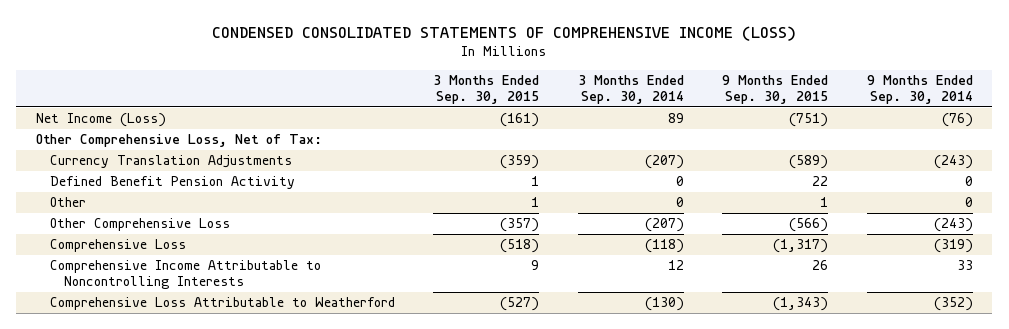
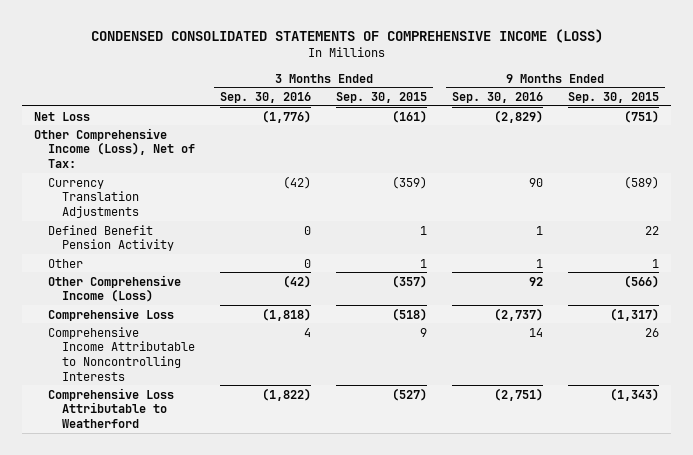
[577,74,684,105] 3 Months Ended Sep. 30, 2014 -> none
[867,74,974,105] 9 Months Ended Sep. 30, 2014 -> none
none -> [220,91,312,103] Sep. 30, 2016
none -> [451,91,543,103] Sep. 30, 2016
[35,113,166,128] Net Income (Loss) -> [34,111,91,121] Net Loss
[35,134,322,148] Other Comprehensive Loss, Net of Tax: -> [34,127,196,169] Other Comprehensive Income (Loss), Net of Tax:
[49,218,230,232] Other Comprehensive Loss -> [48,274,182,303] Other Comprehensive Income (Loss)

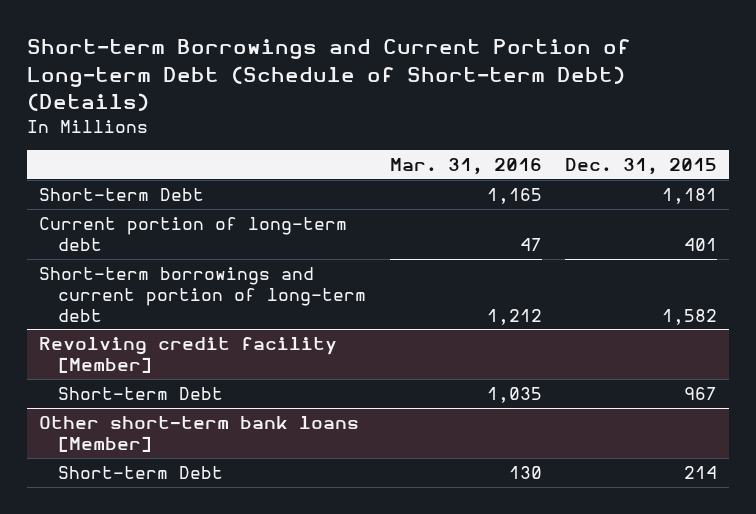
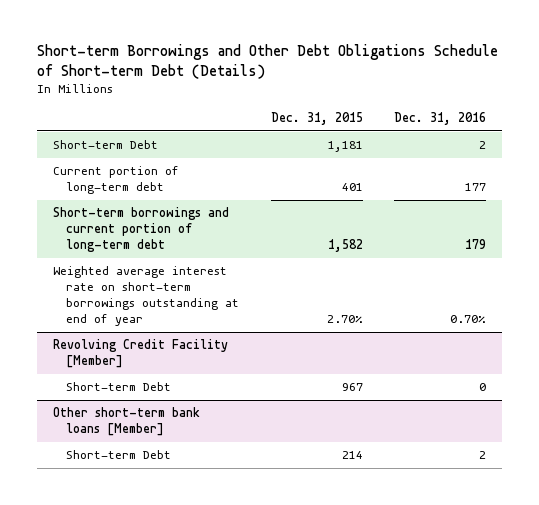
[27,39,632,111] Short-term Borrowings and Current Portion of Long-term Debt (Schedule of Short-term Debt) (Details) -> [36,44,498,79] Short-term Borrowings and Other Debt Obligations Schedule of Short-term Debt (Details)
[389,158,542,176] Mar. 31, 2016 -> none
none -> [394,112,487,126] Dec. 31, 2016
none -> [52,266,240,327] Weighted average interest rate on short-term borrowings outstanding at end of year
[38,337,337,373] Revolving credit facility [Member] -> [52,339,228,369] Revolving Credit Facility [Member]

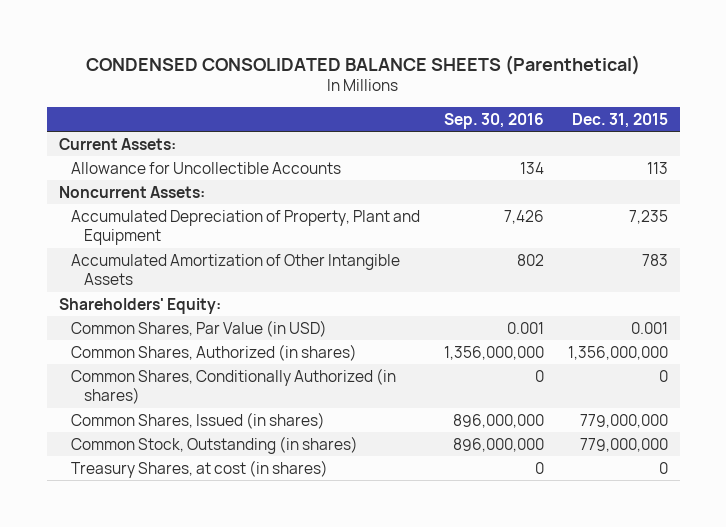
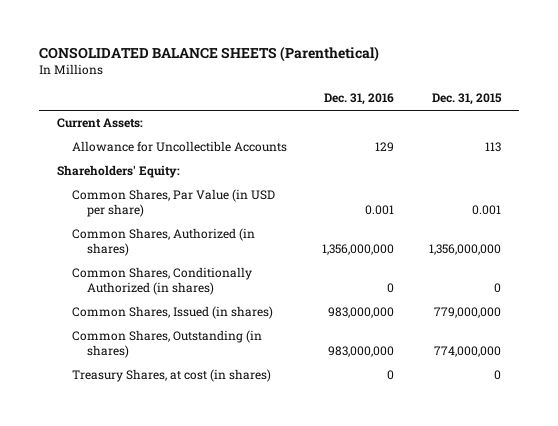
[86,54,641,75] CONDENSED CONSOLIDATED BALANCE SHEETS (Parenthetical) -> [39,45,380,62] CONSOLIDATED BALANCE SHEETS (Parenthetical)
[444,112,545,129] Sep. 30, 2016 -> none
none -> [324,93,395,106] Dec. 31, 2016
[58,185,205,198] Noncurrent Assets: -> none
[71,209,421,246] Accumulated Depreciation of Property, Plant and Equipment -> none
[71,253,401,286] Accumulated Amortization of Other Intangible Assets -> none
[71,319,328,337] Common Shares, Par Value (in USD) -> [72,189,276,218] Common Shares, Par Value (in USD per share)
[71,435,359,454] Common Stock, Outstanding (in shares) -> [72,330,263,359] Common Shares, Outstanding (in shares)
[579,437,668,452] 779,000,000 -> [434,346,502,358] 774,000,000

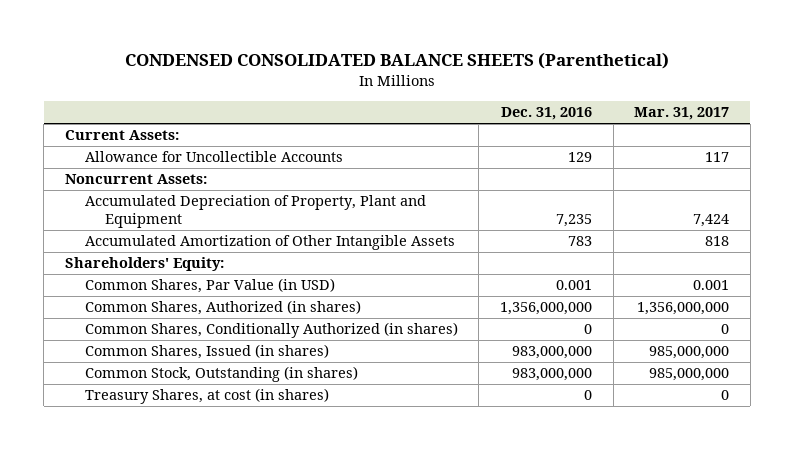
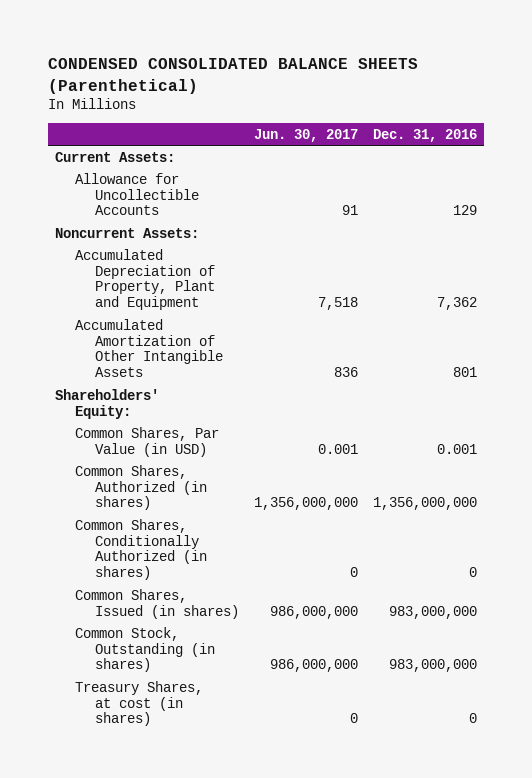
[634,107,730,121] Mar. 31, 2017 -> none
none -> [253,128,358,142] Jun. 30, 2017
[555,214,592,228] 7,235 -> [436,297,477,311] 7,362
[567,236,592,247] 783 -> [452,367,477,378] 801

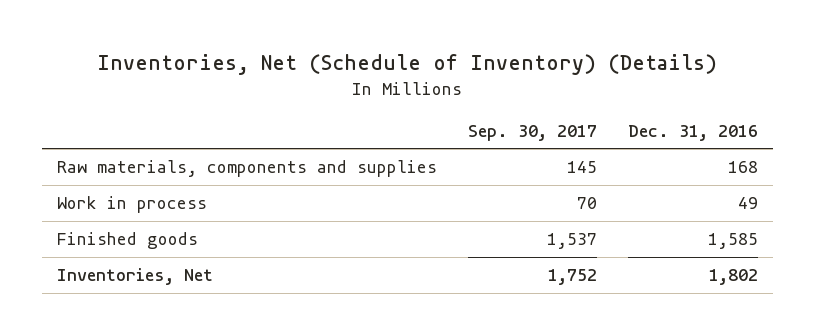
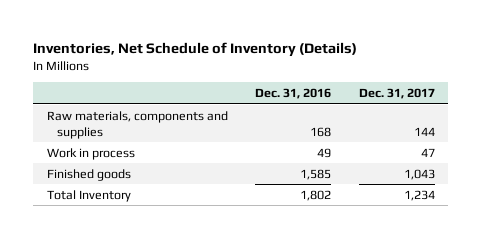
[97,53,718,75] Inventories, Net (Schedule of Inventory) (Details) -> [33,41,358,57] Inventories, Net Schedule of Inventory (Details)
[467,124,597,141] Sep. 30, 2017 -> none
none -> [358,88,435,100] Dec. 31, 2017
[57,268,214,286] Inventories, Net -> [46,189,131,202] Total Inventory

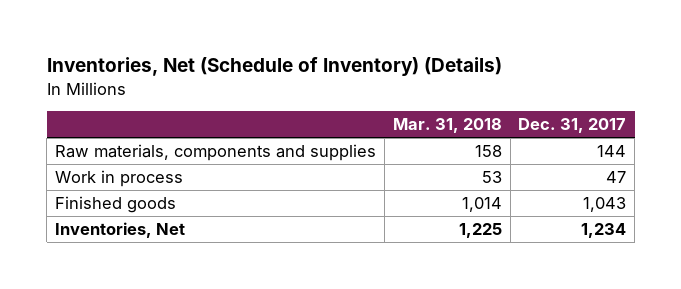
[33,41,358,57] Inventories, Net Schedule of Inventory (Details) -> [46,57,502,77] Inventories, Net (Schedule of Inventory) (Details)
[255,88,332,100] Dec. 31, 2016 -> none
none -> [392,118,502,134] Mar. 31, 2018
[46,189,131,202] Total Inventory -> [55,222,186,239] Inventories, Net

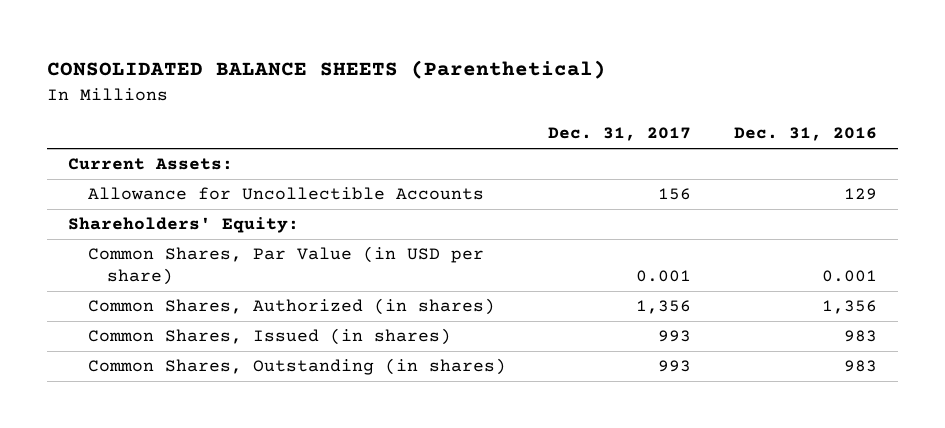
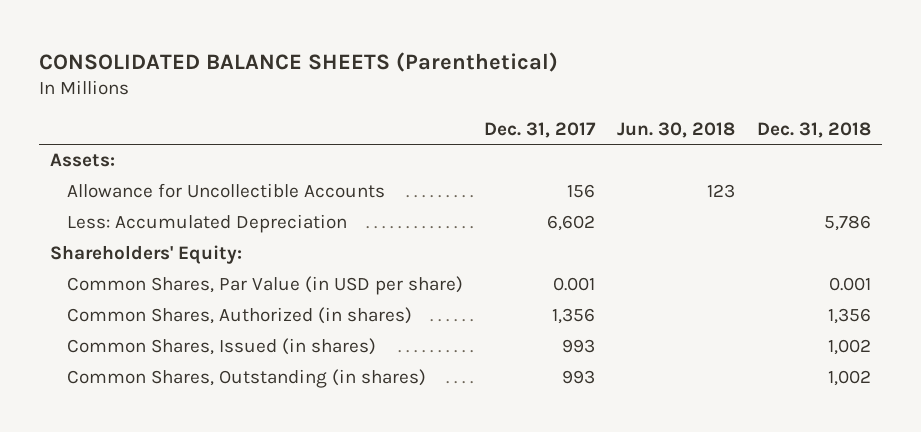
[733,127,877,142] Dec. 31, 2016 -> none
none -> [617,121,736,138] Jun. 30, 2018
none -> [757,121,872,138] Dec. 31, 2018
[68,158,234,171] Current Assets: -> [50,153,116,168] Assets:
none -> [66,214,347,234] Less: Accumulated Depreciation

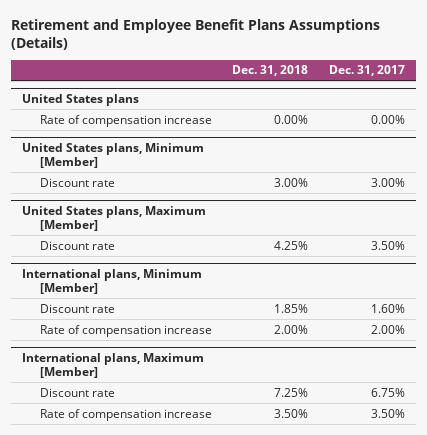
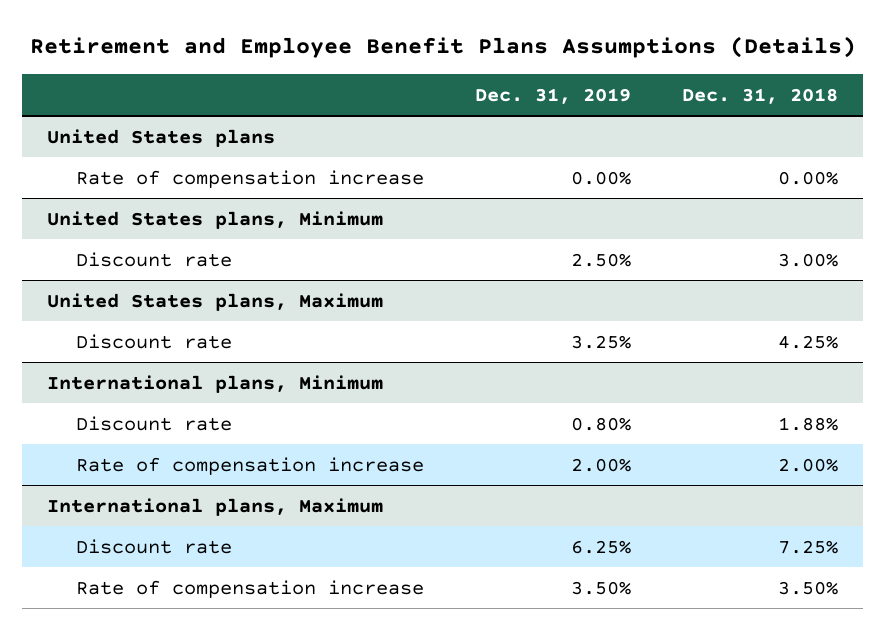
[329,65,406,77] Dec. 31, 2017 -> none
none -> [475,87,632,104] Dec. 31, 2019
[21,142,204,168] United States plans, Minimum [Member] -> [47,210,384,229] United States plans, Minimum
[21,205,206,231] United States plans, Maximum [Member] -> [47,292,384,311] United States plans, Maximum
[21,268,202,294] International plans, Minimum [Member] -> [47,374,384,393] International plans, Minimum
[274,303,309,313] 1.85% -> [777,416,838,431] 1.88%
[21,352,204,378] International plans, Maximum [Member] -> [47,497,384,516] International plans, Maximum

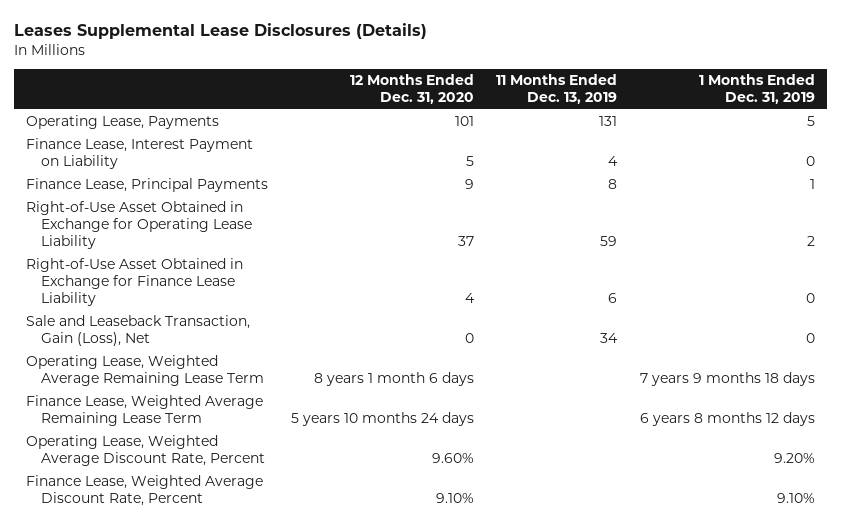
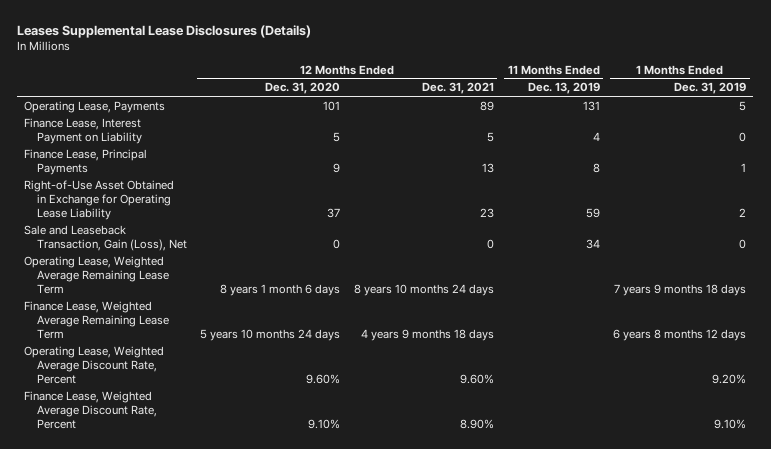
none -> [422,82,495,95] Dec. 31, 2021
[25,258,243,307] Right-of-Use Asset Obtained in Exchange for Finance Lease Liability -> none

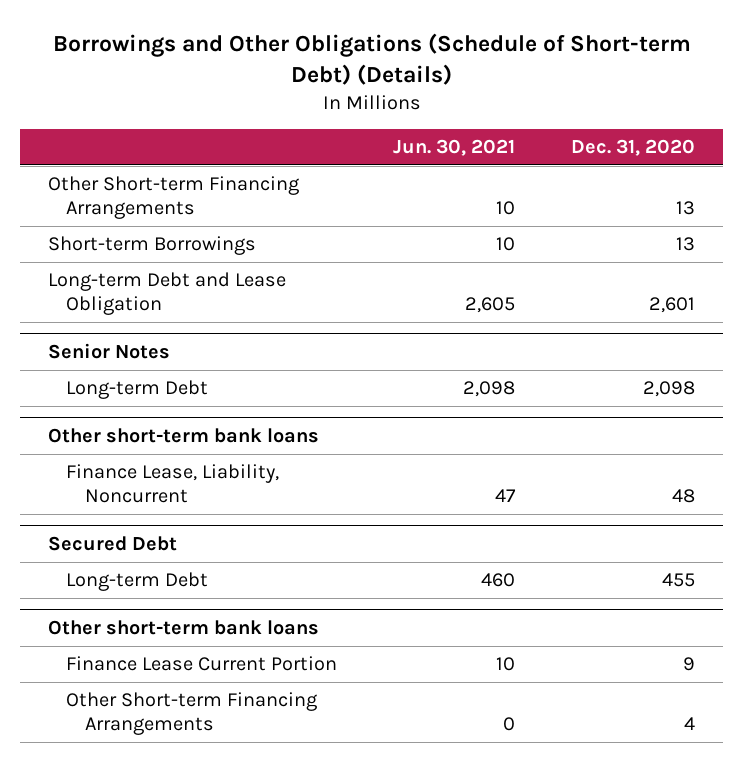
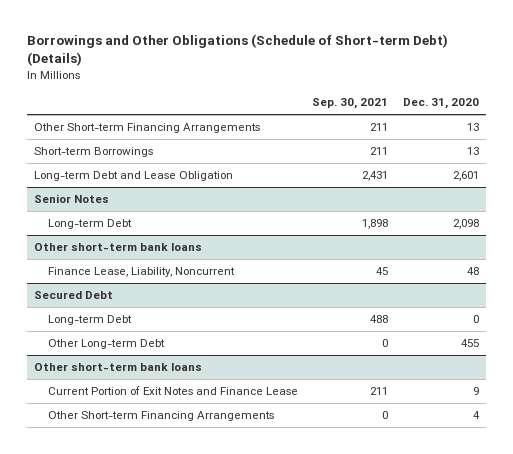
[393,139,516,157] Jun. 30, 2021 -> none
none -> [312,98,389,110] Sep. 30, 2021
[661,573,695,588] 455 -> [472,315,479,324] 0
none -> [48,339,166,350] Other Long-term Debt
[66,656,338,672] Finance Lease Current Portion -> [48,386,299,396] Current Portion of Exit Notes and Finance Lease

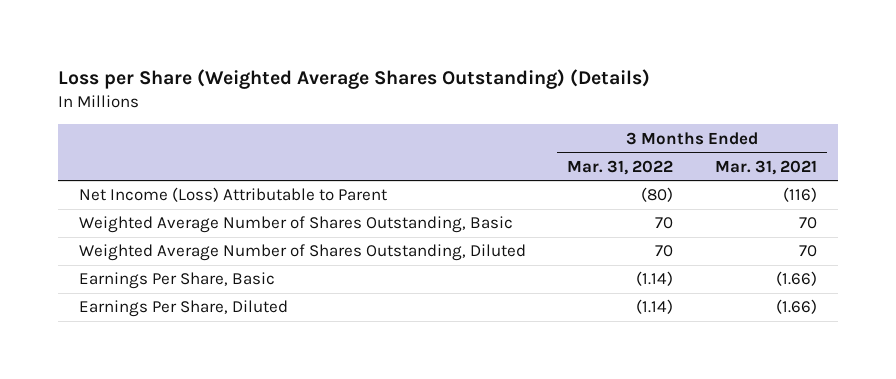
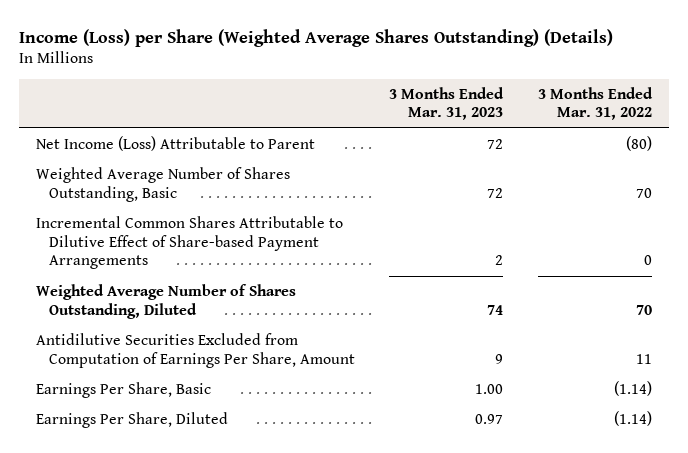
[57,69,650,90] Loss per Share (Weighted Average Shares Outstanding) (Details) -> [18,28,613,47] Income (Loss) per Share (Weighted Average Shares Outstanding) (Details)
[714,159,817,175] Mar. 31, 2021 -> none
none -> [389,86,505,121] 3 Months Ended Mar. 31, 2023
none -> [36,215,344,270] Incremental Common Shares Attributable to Dilutive Effect of Share-based Payment Arrangements
none -> [36,332,355,368] Antidilutive Securities Excluded from Computation of Earnings Per Share, Amount

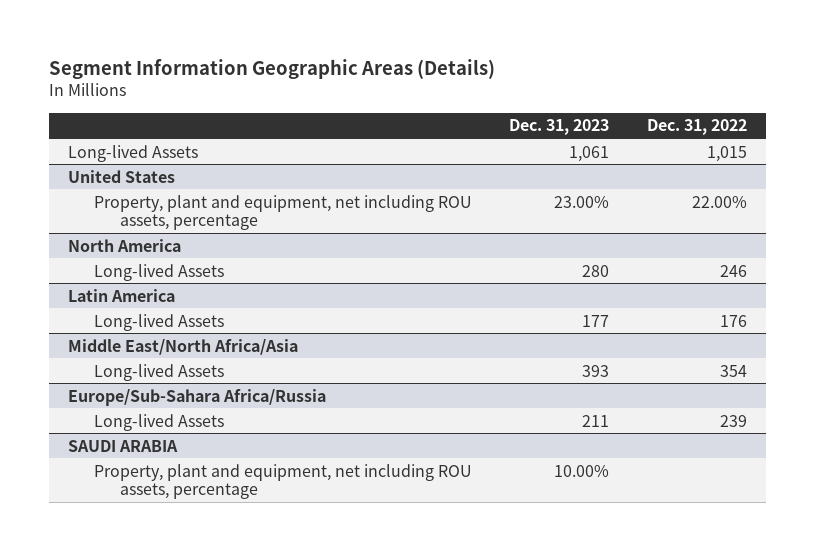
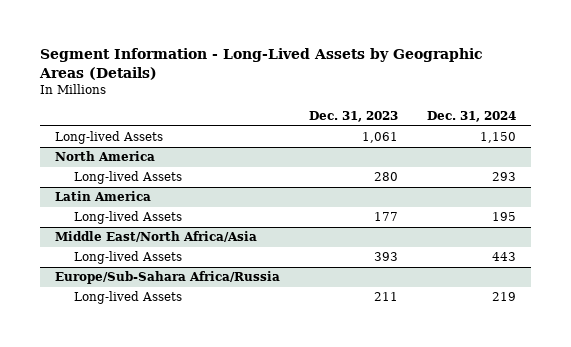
[49,58,496,79] Segment Information Geographic Areas (Details) -> [39,47,484,80] Segment Information - Long-Lived Assets by Geographic Areas (Details)
[646,119,747,136] Dec. 31, 2022 -> none
none -> [427,111,517,123] Dec. 31, 2024
[68,169,176,183] United States -> none
[93,194,472,231] Property, plant and equipment, net including ROU assets, percentage -> none
[68,439,179,452] SAUDI ARABIA -> none
[93,463,472,500] Property, plant and equipment, net including ROU assets, percentage -> none

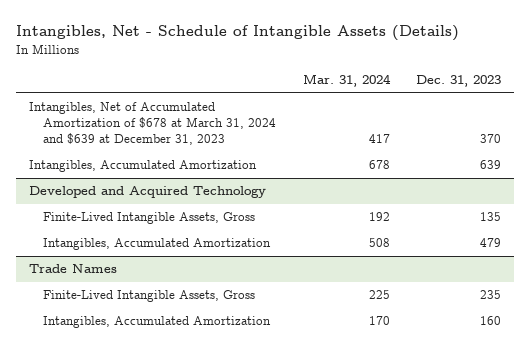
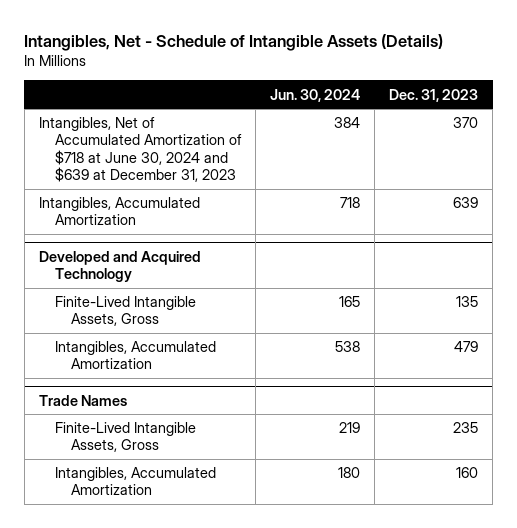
[302,74,391,88] Mar. 31, 2024 -> none
none -> [270,88,361,102] Jun. 30, 2024
[29,102,277,146] Intangibles, Net of Accumulated Amortization of $678 at March 31, 2024 and $639 at December 31, 2023 -> [38,117,242,183] Intangibles, Net of Accumulated Amortization of $718 at June 30, 2024 and $639 at December 31, 2023

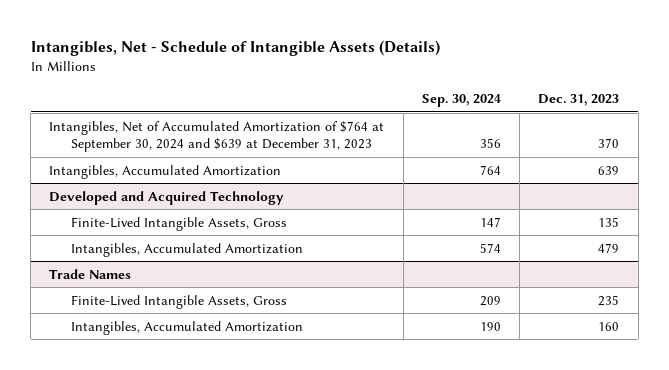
[270,88,361,102] Jun. 30, 2024 -> none
none -> [421,94,501,108] Sep. 30, 2024
[38,117,242,183] Intangibles, Net of Accumulated Amortization of $718 at June 30, 2024 and $639 at December 31, 2023 -> [49,120,385,153] Intangibles, Net of Accumulated Amortization of $764 at September 30, 2024 and $639 at December 31, 2023

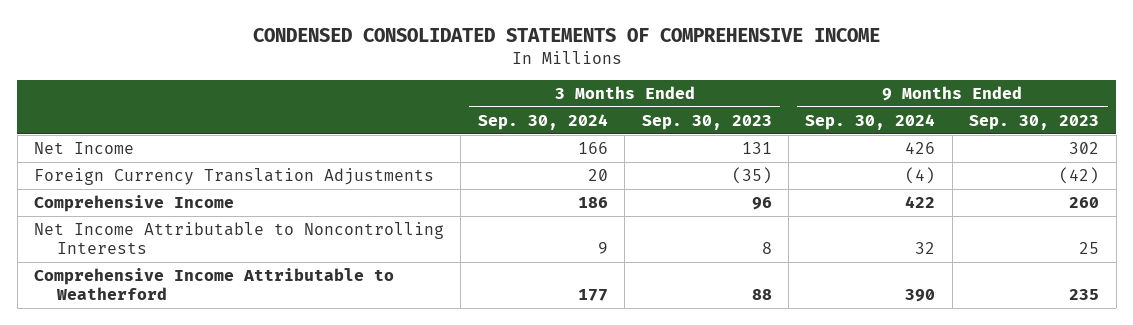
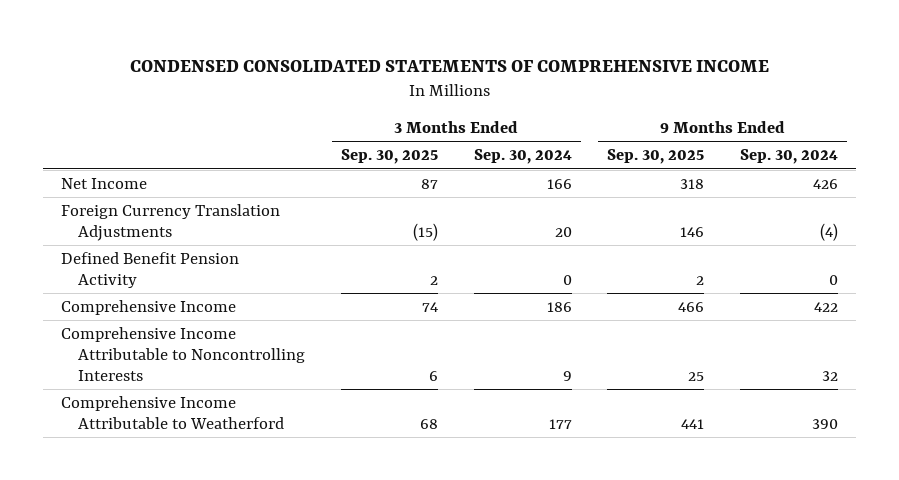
[641,115,772,131] Sep. 30, 2023 -> none
[969,115,1100,131] Sep. 30, 2023 -> none
none -> [341,149,439,165] Sep. 30, 2025
none -> [607,149,705,165] Sep. 30, 2025
none -> [61,251,240,288] Defined Benefit Pension Activity
[34,222,445,255] Net Income Attributable to Noncontrolling Interests -> [61,326,306,382] Comprehensive Income Attributable to Noncontrolling Interests

